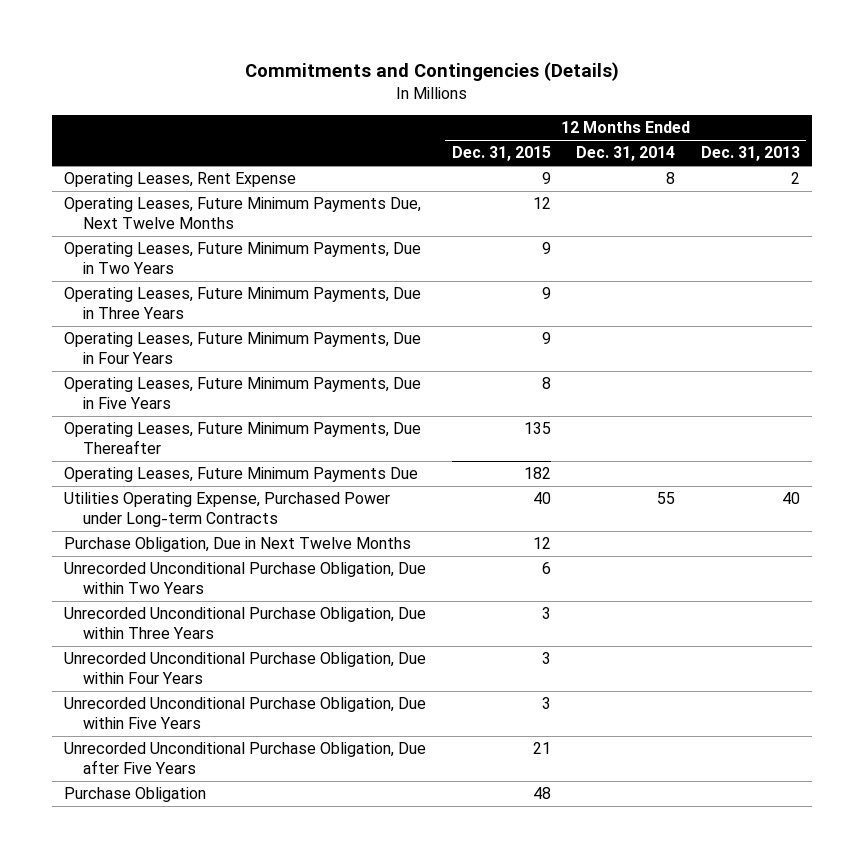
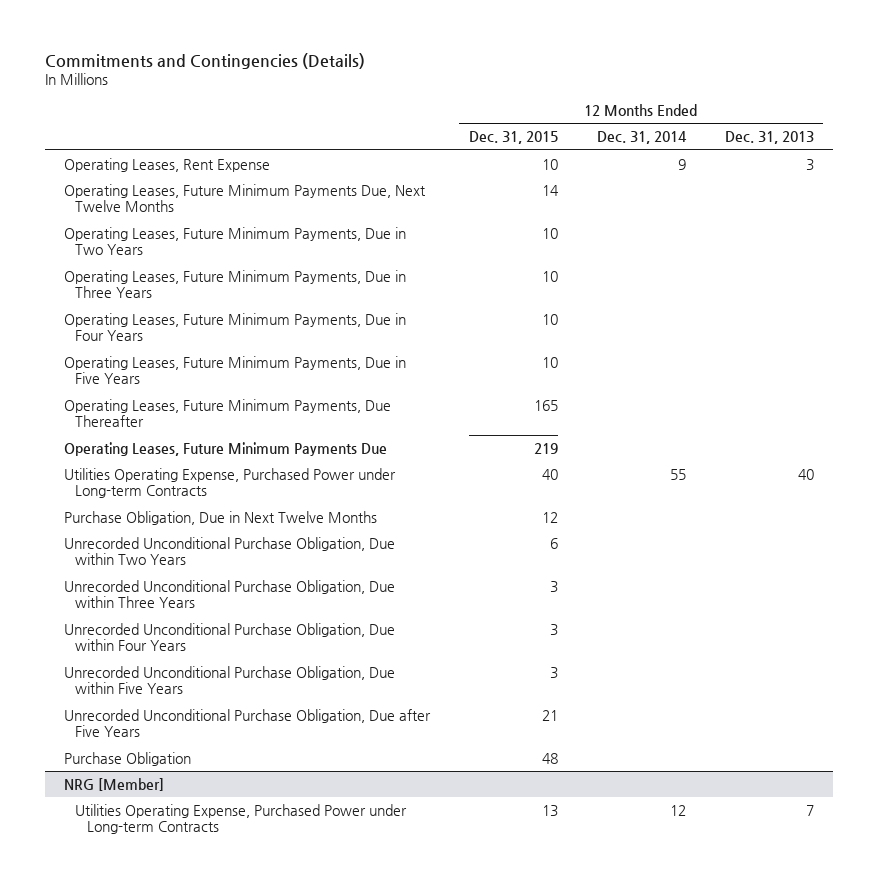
[541,172,551,185] 9 -> [541,158,558,170] 10
[666,172,676,185] 8 -> [677,158,686,170] 9
[790,172,800,185] 2 -> [805,158,814,171] 3
[532,197,551,210] 12 -> [541,184,559,196] 14
[541,242,551,255] 9 -> [541,227,558,239] 10
[541,287,551,300] 9 -> [541,270,558,282] 10
[541,332,551,345] 9 -> [541,313,558,325] 10
[541,377,551,390] 8 -> [541,356,558,368] 10
[523,422,551,435] 135 -> [533,399,558,411] 165
[523,467,551,480] 182 -> [533,442,558,454] 219
none -> [63,777,164,791] NRG [Member]
none -> [75,803,408,835] Utilities Operating Expense, Purchased Power under Long-term Contracts

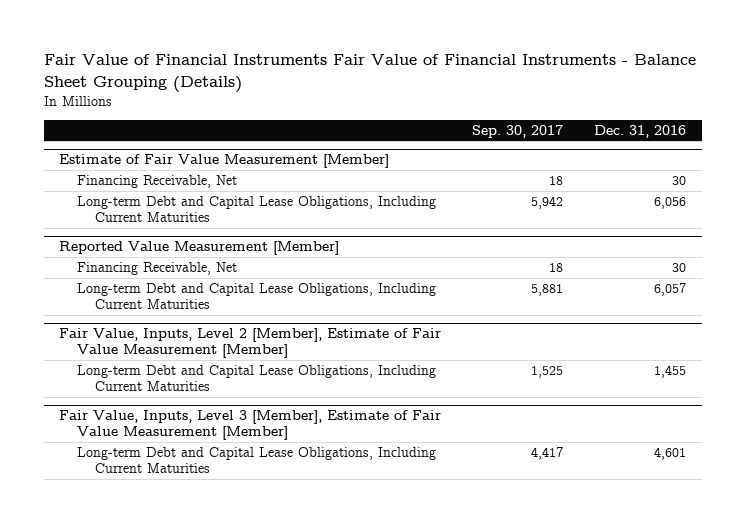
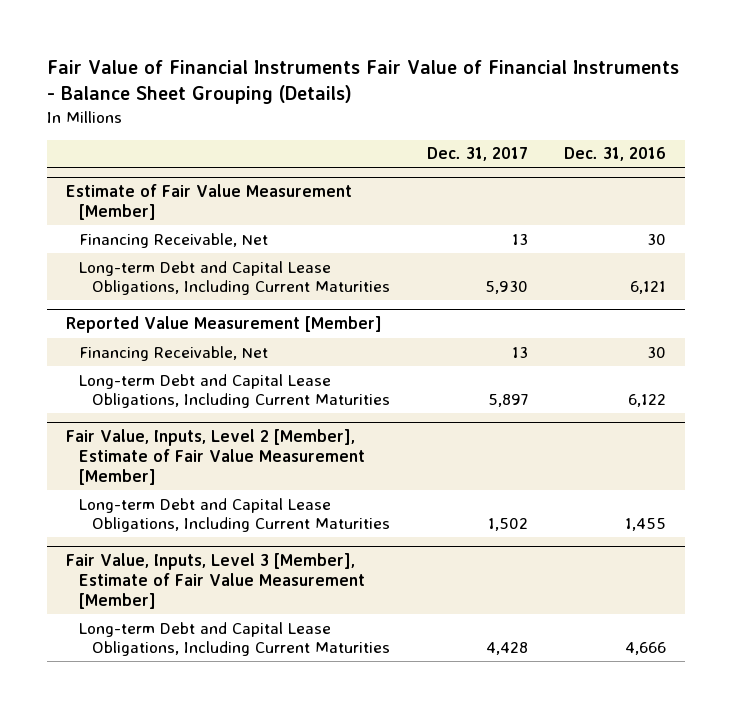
[472,124,564,138] Sep. 30, 2017 -> none
none -> [426,147,528,162] Dec. 31, 2017
[654,197,687,210] 6,056 -> [630,281,667,295] 6,121
[654,283,687,297] 6,057 -> [628,394,667,408] 6,122
[654,447,687,461] 4,601 -> [625,642,667,656] 4,666

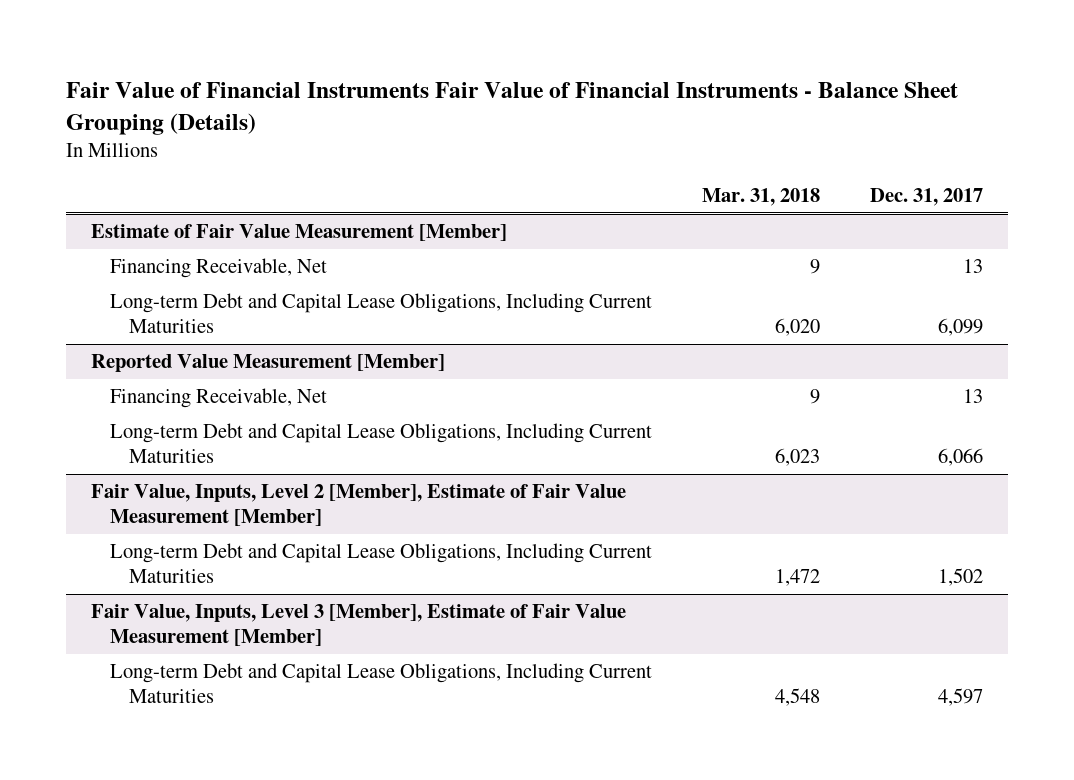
[564,147,667,162] Dec. 31, 2016 -> none
none -> [702,188,821,207] Mar. 31, 2018
[484,281,528,295] 5,930 -> [938,318,984,337] 6,099
[487,394,528,408] 5,897 -> [938,448,984,467] 6,066
[485,642,528,656] 4,428 -> [938,688,984,707] 4,597

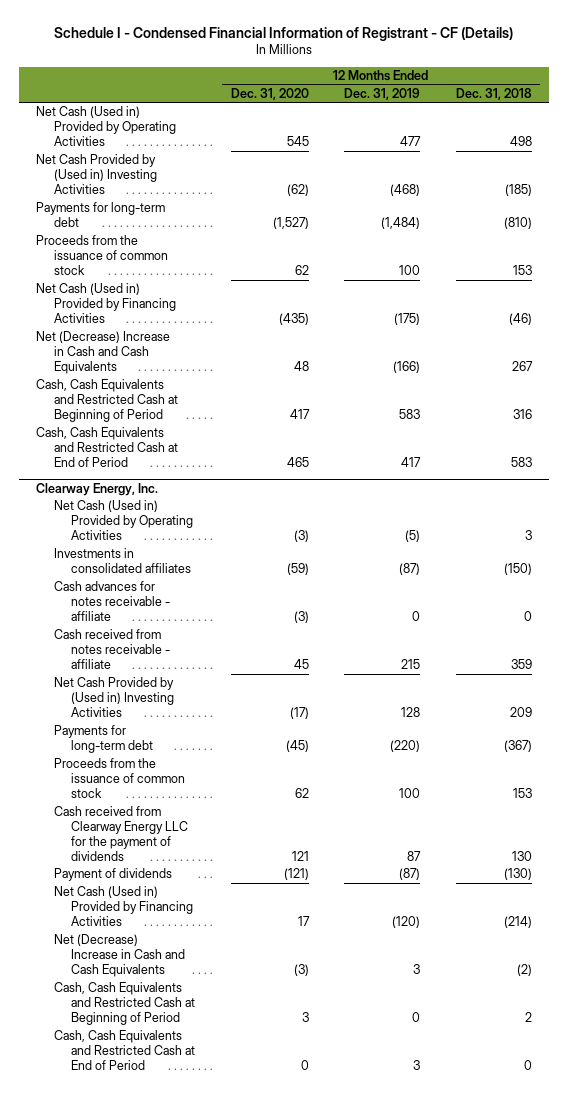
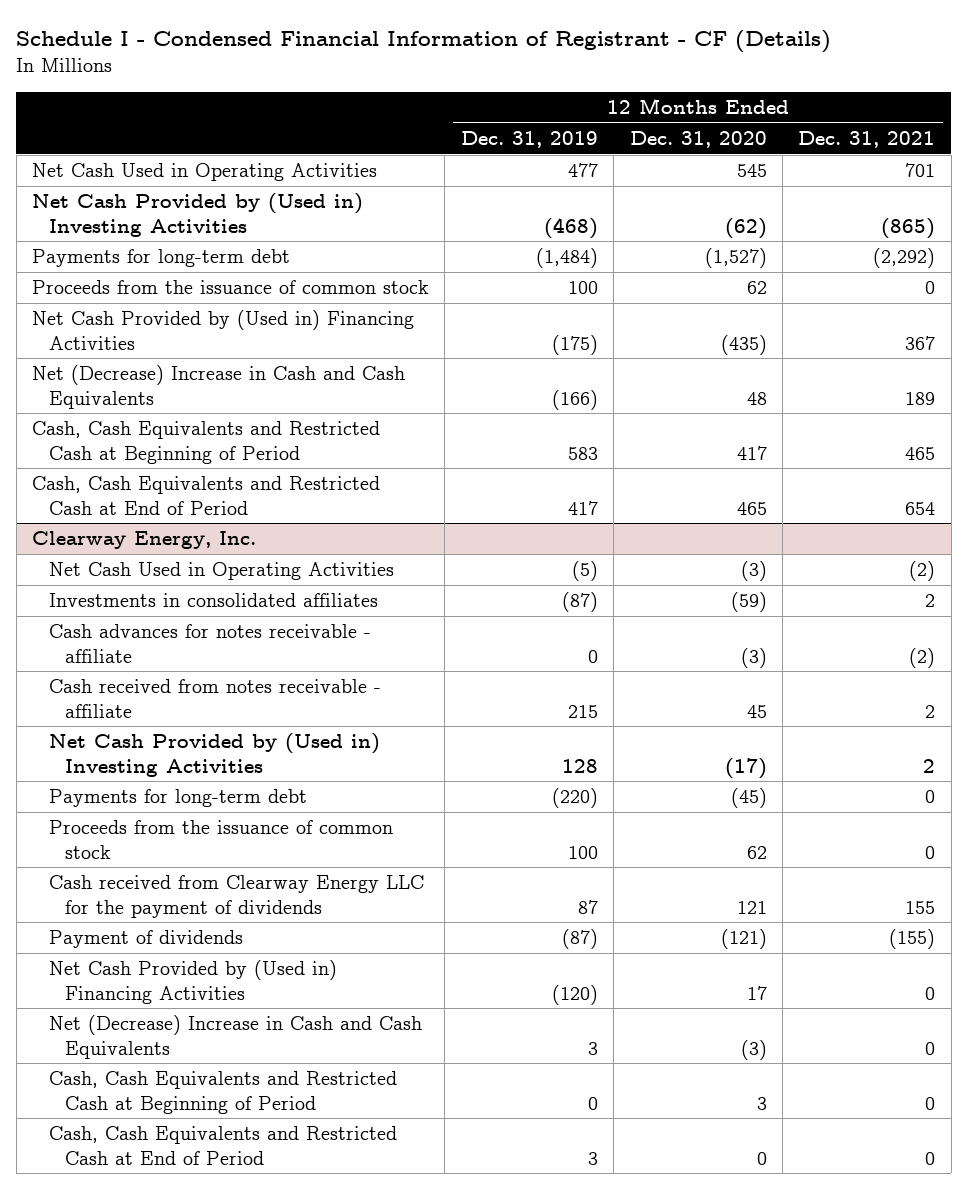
[455,88,532,101] Dec. 31, 2018 -> none
none -> [798,130,936,148] Dec. 31, 2021
[36,106,176,147] Net Cash (Used in) Provided by Operating Activities -> [32,163,378,182] Net Cash Used in Operating Activities
[36,283,176,324] Net Cash (Used in) Provided by Financing Activities -> [32,310,415,350] Net Cash Provided by (Used in) Financing Activities
[53,500,194,541] Net Cash (Used in) Provided by Operating Activities -> [48,562,394,581] Net Cash Used in Operating Activities
[53,886,194,927] Net Cash (Used in) Provided by Financing Activities -> [48,960,337,1004] Net Cash Provided by (Used in) Financing Activities

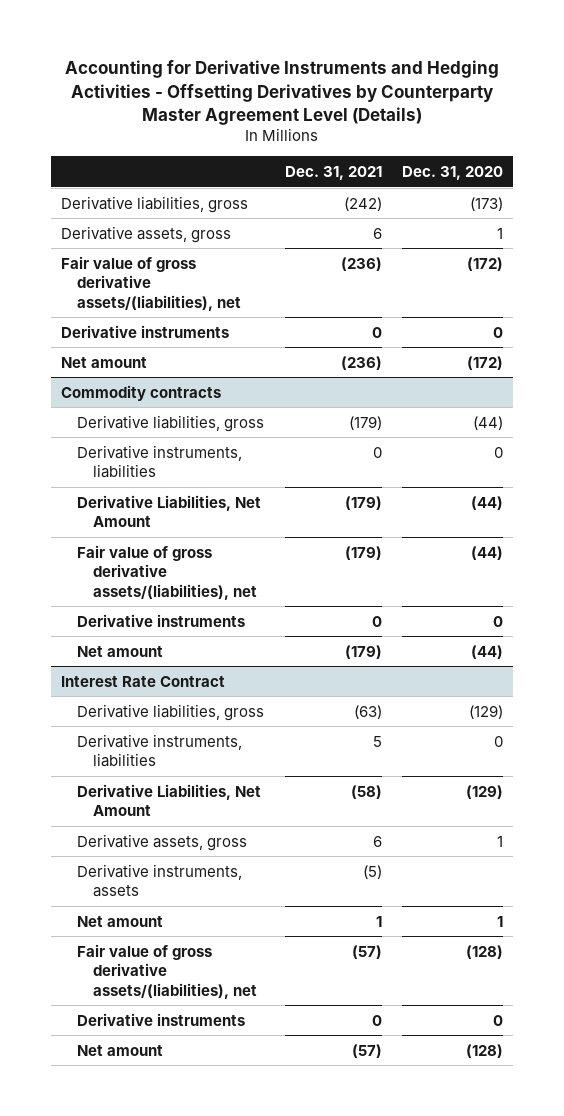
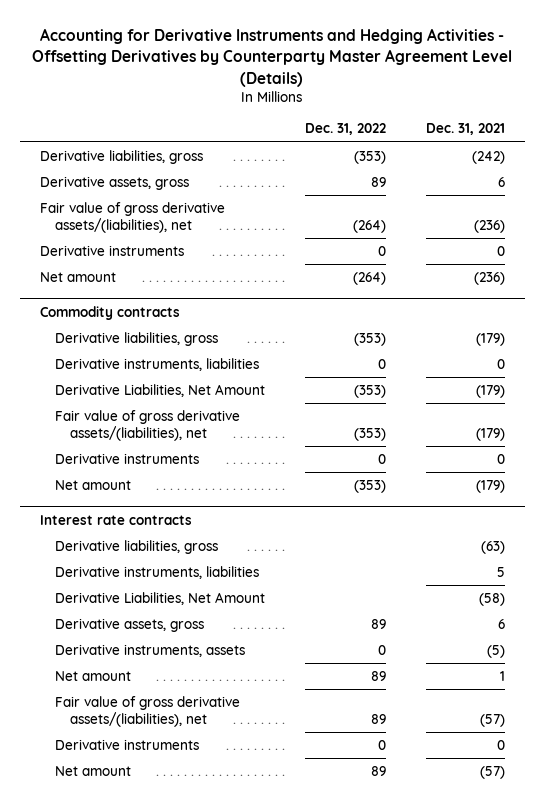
[401,165,503,180] Dec. 31, 2020 -> none
none -> [304,123,386,136] Dec. 31, 2022
[61,675,226,687] Interest Rate Contract -> [39,514,192,525] Interest rate contracts

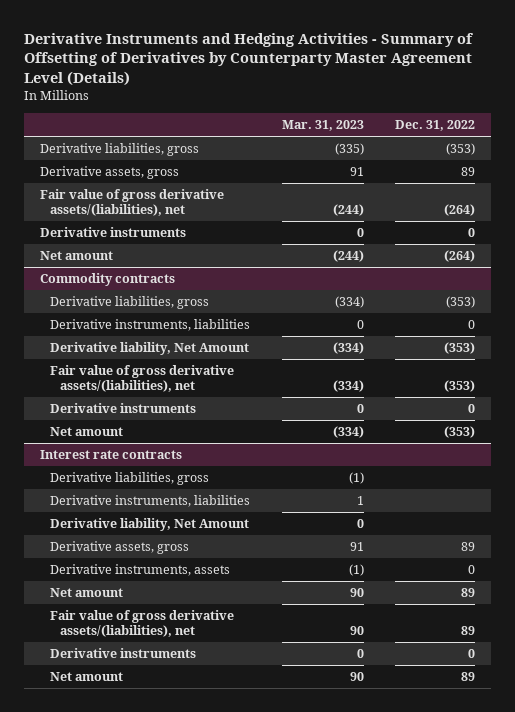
[32,28,513,87] Accounting for Derivative Instruments and Hedging Activities - Offsetting Derivatives by Counterparty Master Agreement Level (Details) -> [24,32,474,87] Derivative Instruments and Hedging Activities - Summary of Offsetting of Derivatives by Counterparty Master Agreement Level (Details)
[425,123,505,136] Dec. 31, 2021 -> none
none -> [281,119,364,131] Mar. 31, 2023
[55,383,266,397] Derivative Liabilities, Net Amount -> [49,342,249,356] Derivative liability, Net Amount
[55,591,266,605] Derivative Liabilities, Net Amount -> [49,518,249,532] Derivative liability, Net Amount

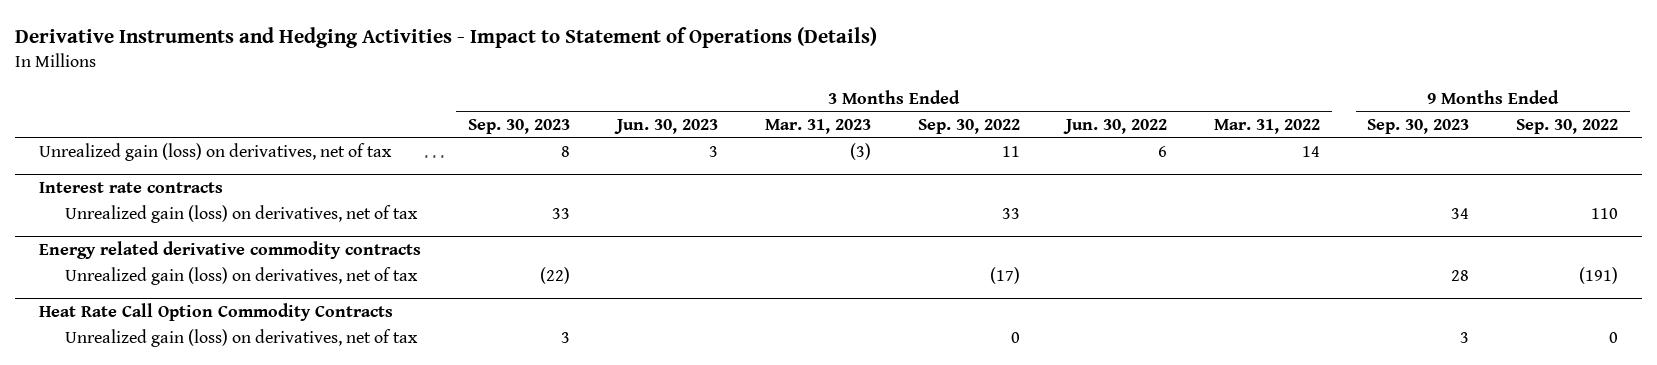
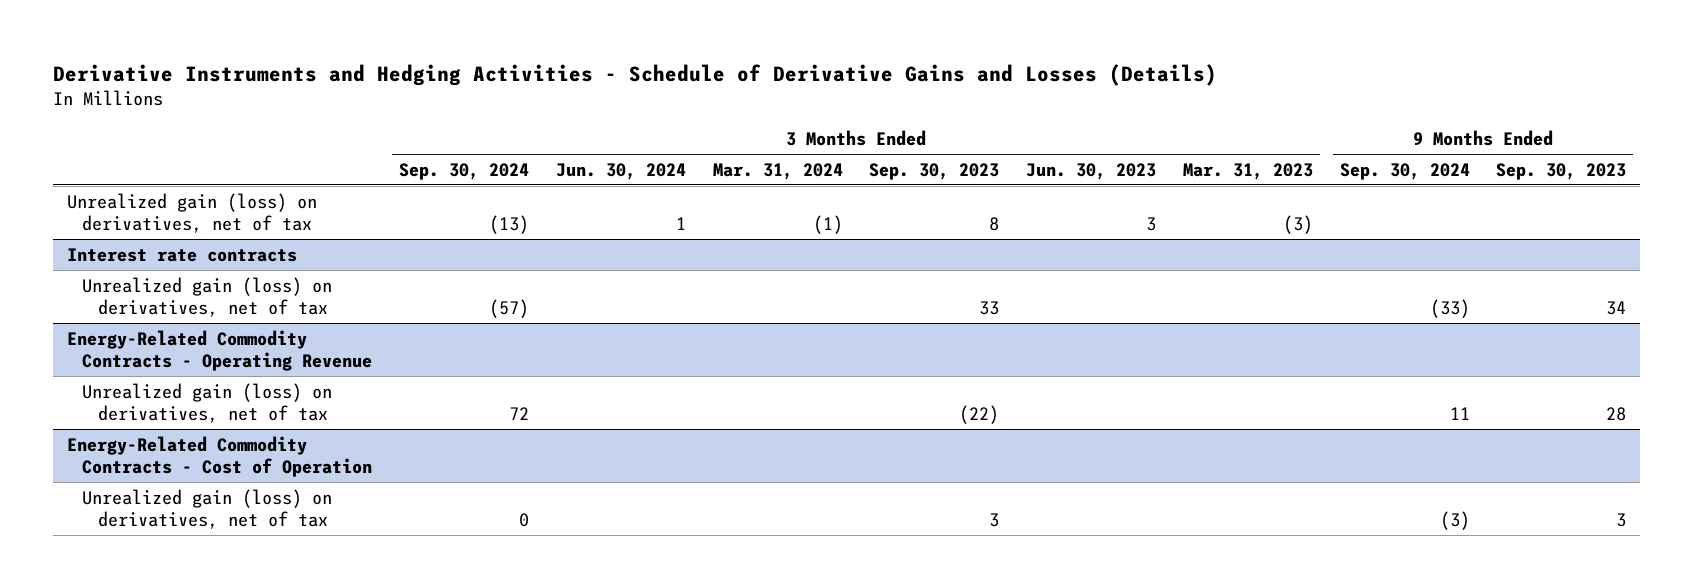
[15,27,878,49] Derivative Instruments and Hedging Activities - Impact to Statement of Operations (Details) -> [53,64,1218,87] Derivative Instruments and Hedging Activities - Schedule of Derivative Gains and Losses (Details)
[917,118,1020,134] Sep. 30, 2022 -> none
[1063,118,1168,134] Jun. 30, 2022 -> none
[1214,118,1321,134] Mar. 31, 2022 -> none
[1516,118,1619,134] Sep. 30, 2022 -> none
none -> [398,162,529,180] Sep. 30, 2024
none -> [555,162,686,180] Jun. 30, 2024
none -> [712,162,843,180] Mar. 31, 2024
none -> [1339,162,1470,180] Sep. 30, 2024
[38,240,421,259] Energy related derivative commodity contracts -> [66,329,373,371] Energy-Related Commodity Contracts - Operating Revenue
[38,302,393,321] Heat Rate Call Option Commodity Contracts -> [66,435,373,477] Energy-Related Commodity Contracts - Cost of Operation

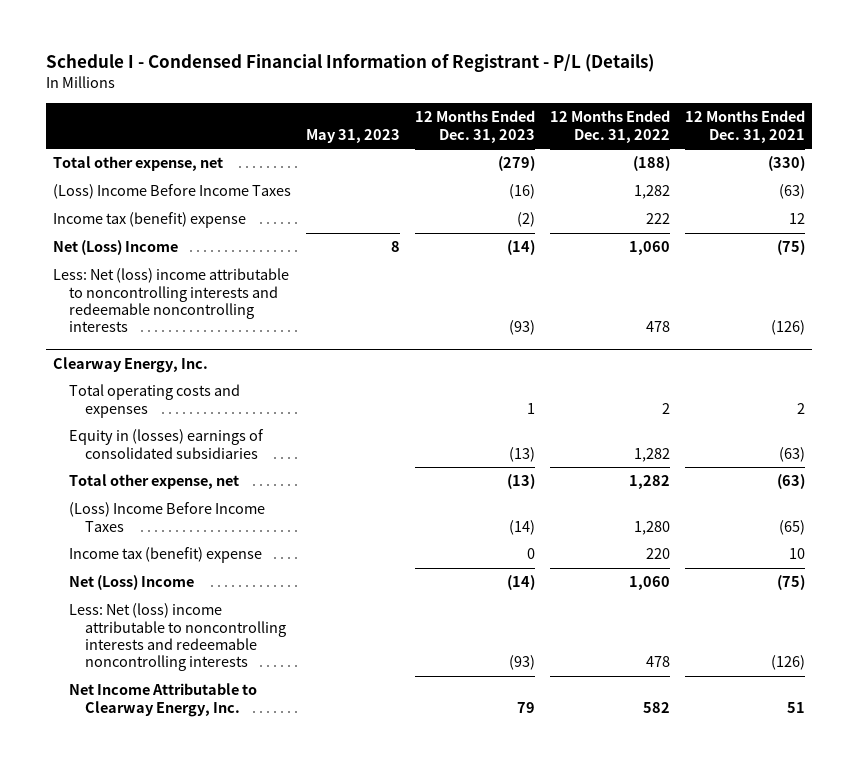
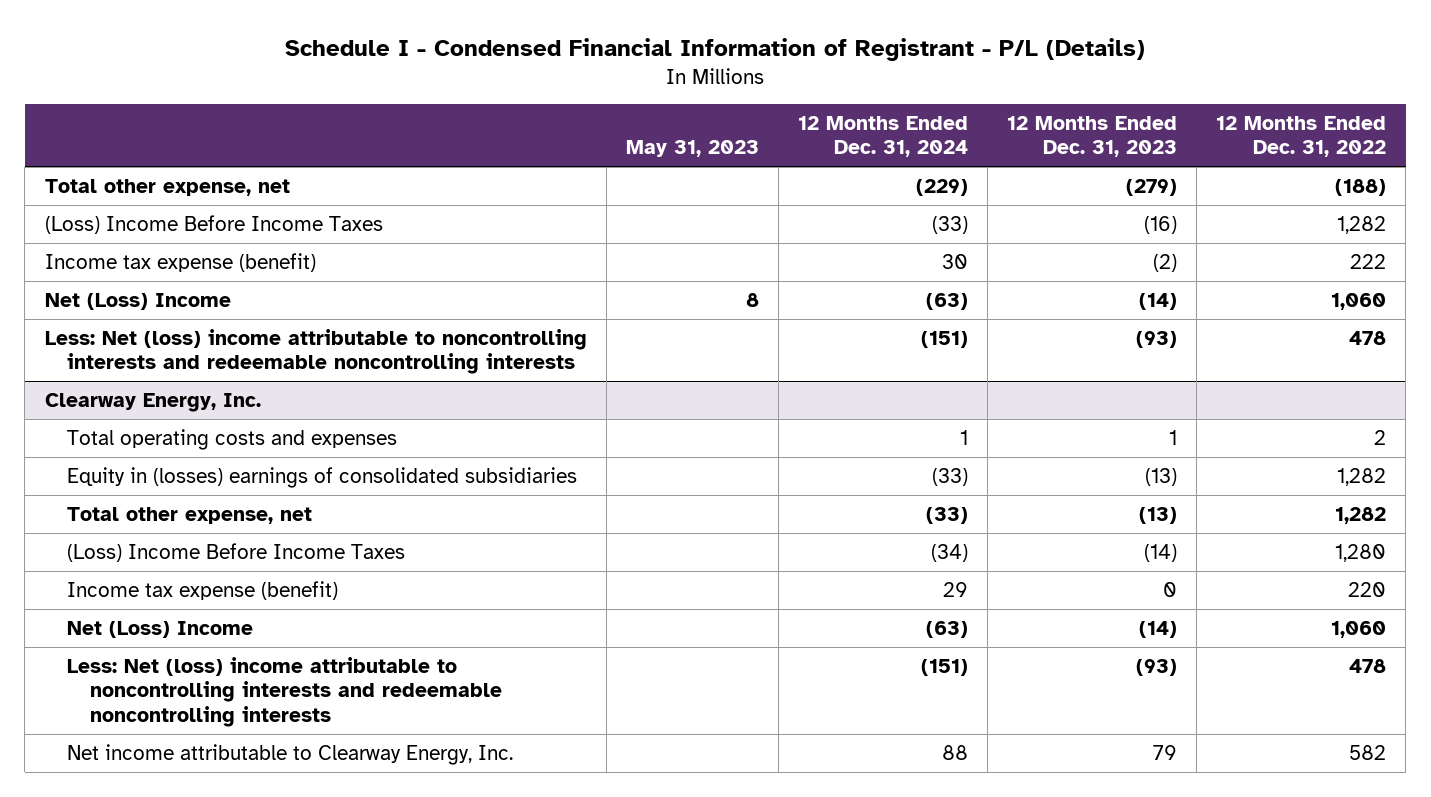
[684,110,805,143] 12 Months Ended Dec. 31, 2021 -> none
none -> [797,115,968,158] 12 Months Ended Dec. 31, 2024
[52,212,246,229] Income tax (benefit) expense -> [44,252,316,272] Income tax expense (benefit)
[68,547,262,564] Income tax (benefit) expense -> [67,580,339,600] Income tax expense (benefit)
[68,683,257,717] Net Income Attributable to Clearway Energy, Inc. -> [67,743,514,765] Net income attributable to Clearway Energy, Inc.

